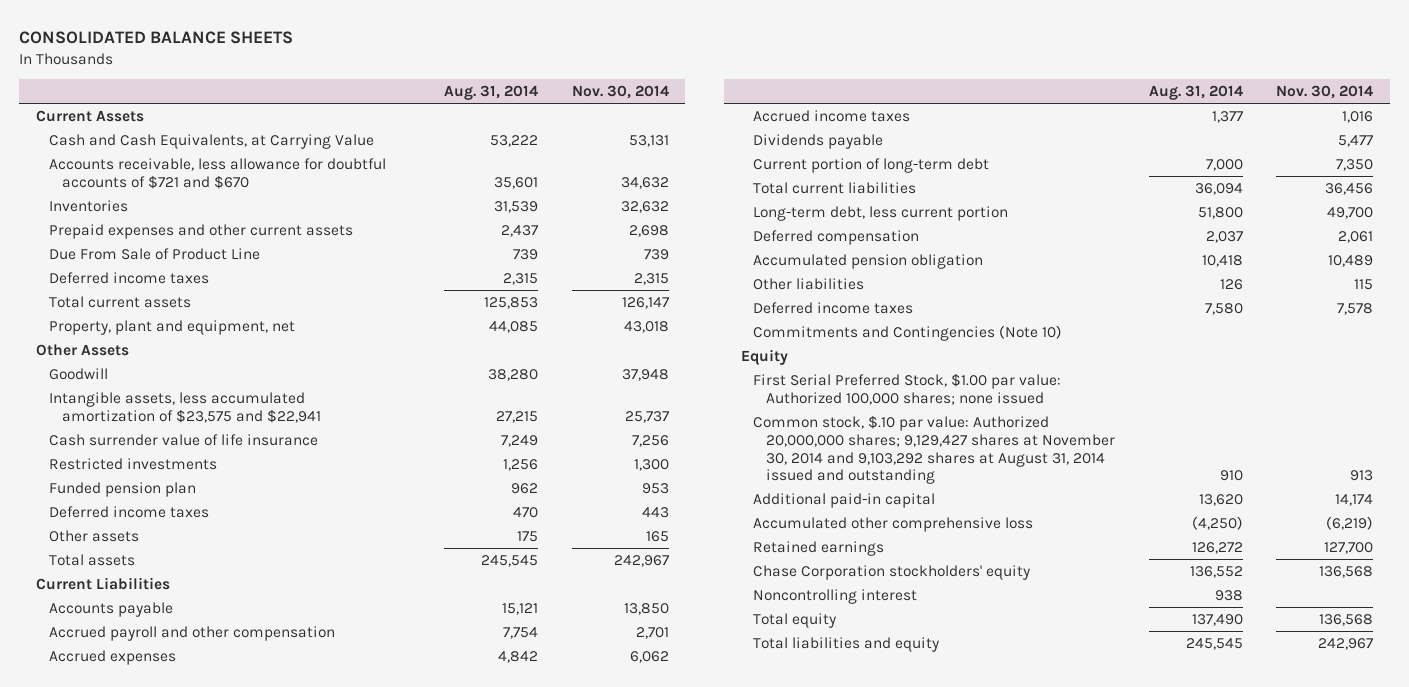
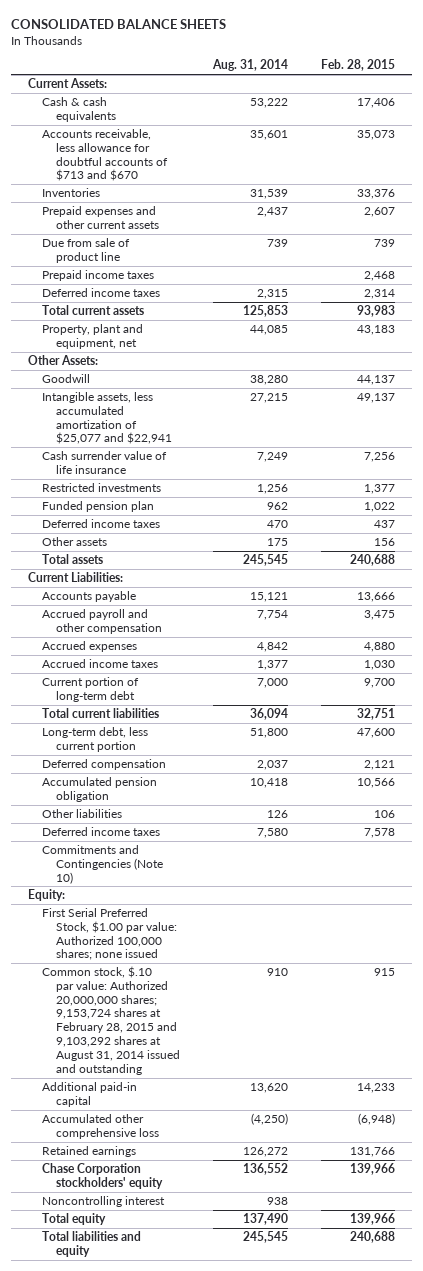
[571,85,669,100] Nov. 30, 2014 -> none
none -> [321,59,396,72] Feb. 28, 2015
[35,109,144,122] Current Assets -> [27,78,107,89] Current Assets:
[48,133,374,149] Cash and Cash Equivalents, at Carrying Value -> [42,97,117,122] Cash & cash equivalents
[48,157,386,189] Accounts receivable, less allowance for doubtful accounts of $721 and $670 -> [42,129,169,182] Accounts receivable, less allowance for doubtful accounts of $713 and $670
[48,247,260,260] Due From Sale of Product Line -> [42,238,131,263] Due from sale of product line
none -> [42,270,155,282] Prepaid income taxes
[35,343,129,356] Other Assets -> [27,355,98,366] Other Assets:
[48,391,321,423] Intangible assets, less accumulated amortization of $23,575 and $22,941 -> [42,392,173,445] Intangible assets, less accumulated amortization of $25,077 and $22,941
[35,576,170,590] Current Liabilities -> [27,572,123,583] Current Liabilities:
[753,133,884,149] Dividends payable -> none
[740,348,788,365] Equity -> [27,889,65,902] Equity:
[753,414,1116,485] Common stock, $.10 par value: Authorized 20,000,000 shares; 9,129,427 shares at November 30, 2014 and 9,103,292 shares at August 31, 2014 issued and outstanding -> [42,966,181,1075] Common stock, $.10 par value: Authorized 20,000,000 shares; 9,153,724 shares at February 28, 2015 and 9,103,292 shares at August 31, 2014 issued and outstanding

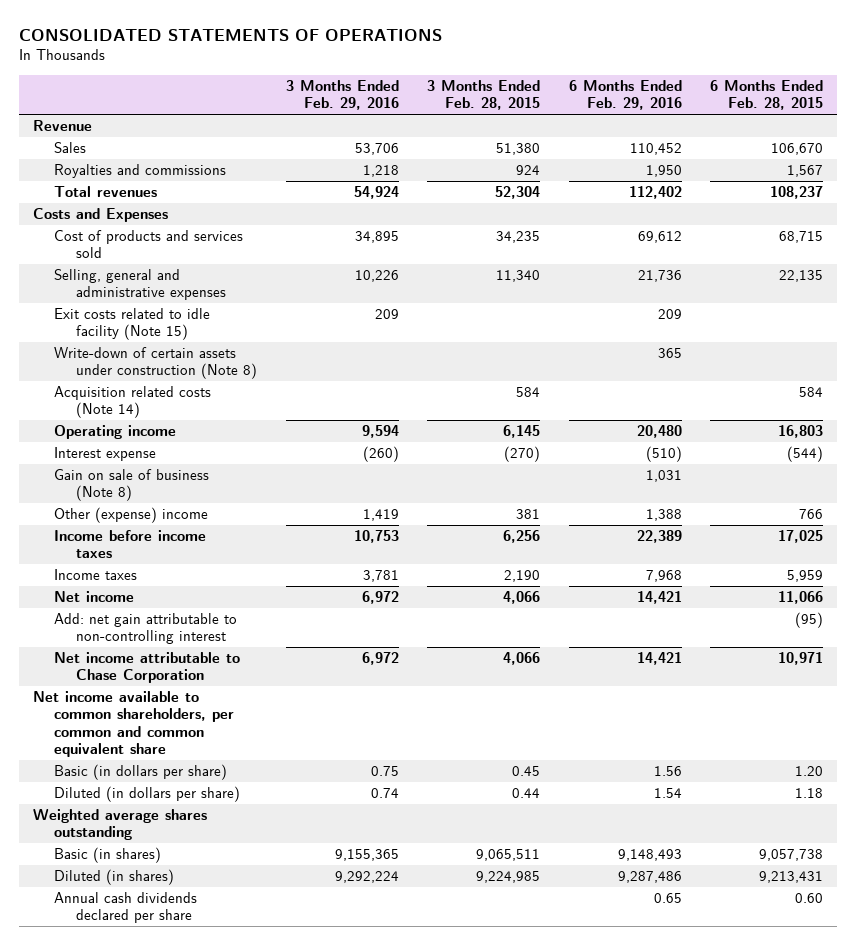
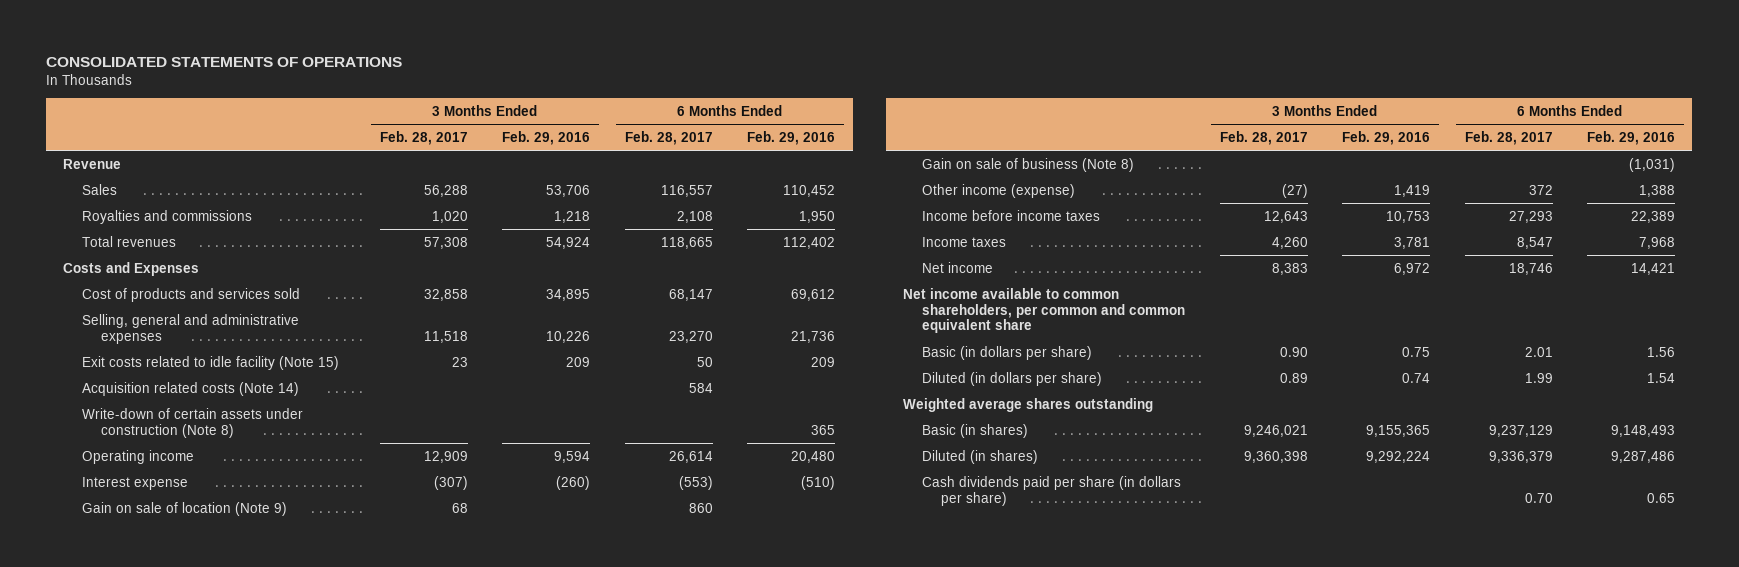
[427,79,541,111] 3 Months Ended Feb. 28, 2015 -> none
[710,79,824,111] 6 Months Ended Feb. 28, 2015 -> none
none -> [379,130,468,145] Feb. 28, 2017
none -> [624,130,713,145] Feb. 28, 2017
[54,346,258,380] Write-down of certain assets under construction (Note 8) -> [82,407,304,438] Write-down of certain assets under construction (Note 8)
none -> [82,501,288,516] Gain on sale of location (Note 9)
[645,469,682,482] 1,031 -> [1629,157,1676,172] (1,031)
[54,506,209,523] Other (expense) income -> [922,183,1076,198] Other income (expense)
[54,612,238,645] Add: net gain attributable to non-controlling interest -> none
[54,651,241,684] Net income attributable to Chase Corporation -> none
[54,891,198,924] Annual cash dividends declared per share -> none
none -> [922,475,1182,506] Cash dividends paid per share (in dollars per share)

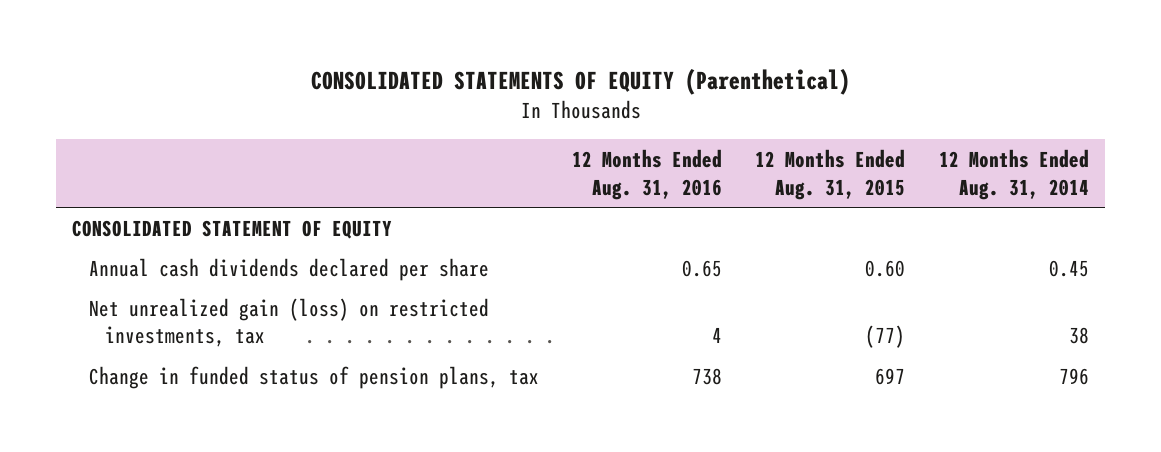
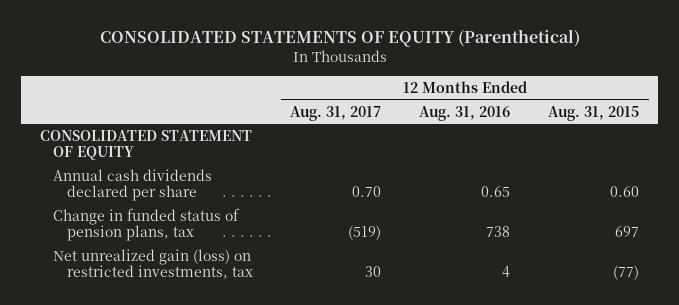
[938,148,1089,200] 12 Months Ended Aug. 31, 2014 -> none
none -> [290,105,382,121] Aug. 31, 2017
[88,297,489,348] Net unrealized gain (loss) on restricted investments, tax -> [53,248,253,280] Net unrealized gain (loss) on restricted investments, tax

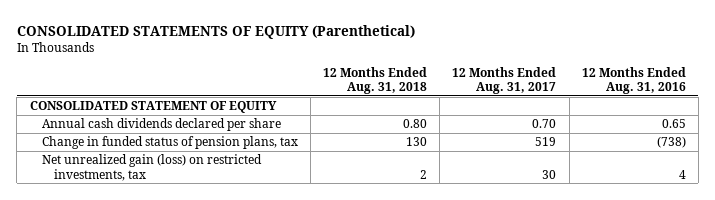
[548,105,640,121] Aug. 31, 2015 -> none
none -> [323,66,428,95] 12 Months Ended Aug. 31, 2018
[348,225,382,241] (519) -> [535,137,557,147] 519
[486,226,511,238] 738 -> [656,136,686,149] (738)

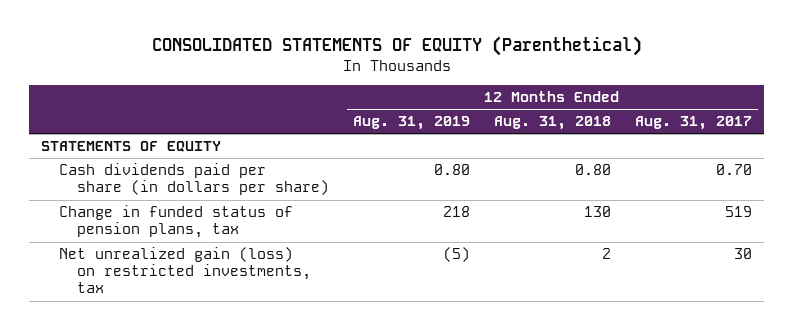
[581,66,686,95] 12 Months Ended Aug. 31, 2016 -> none
none -> [352,116,470,131] Aug. 31, 2019
[41,118,281,132] Annual cash dividends declared per share -> none
[29,101,277,114] CONSOLIDATED STATEMENT OF EQUITY -> [41,141,222,153] STATEMENTS OF EQUITY
none -> [58,163,329,196] Cash dividends paid per share (in dollars per share)

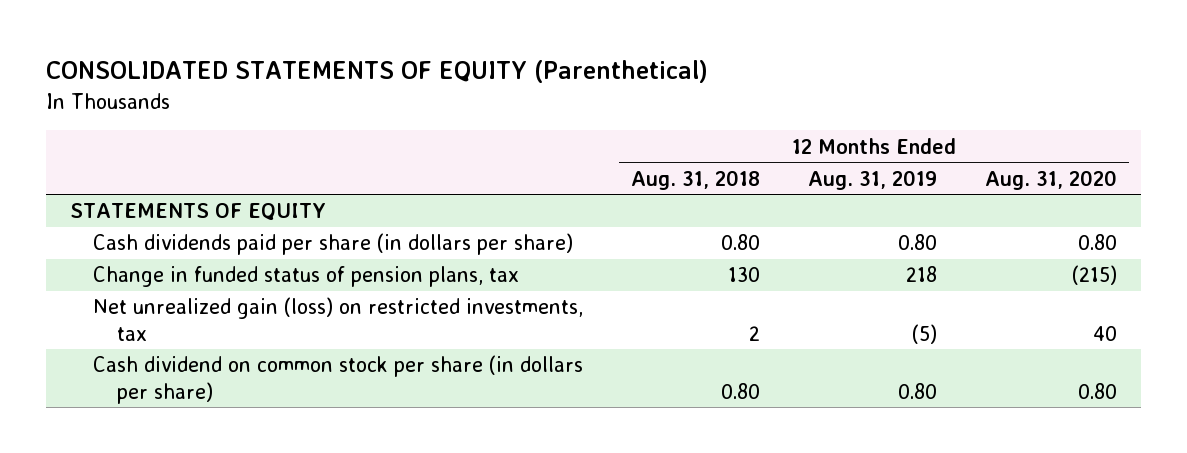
[634,116,752,131] Aug. 31, 2017 -> none
none -> [984,169,1117,190] Aug. 31, 2020
none -> [93,355,584,404] Cash dividend on common stock per share (in dollars per share)

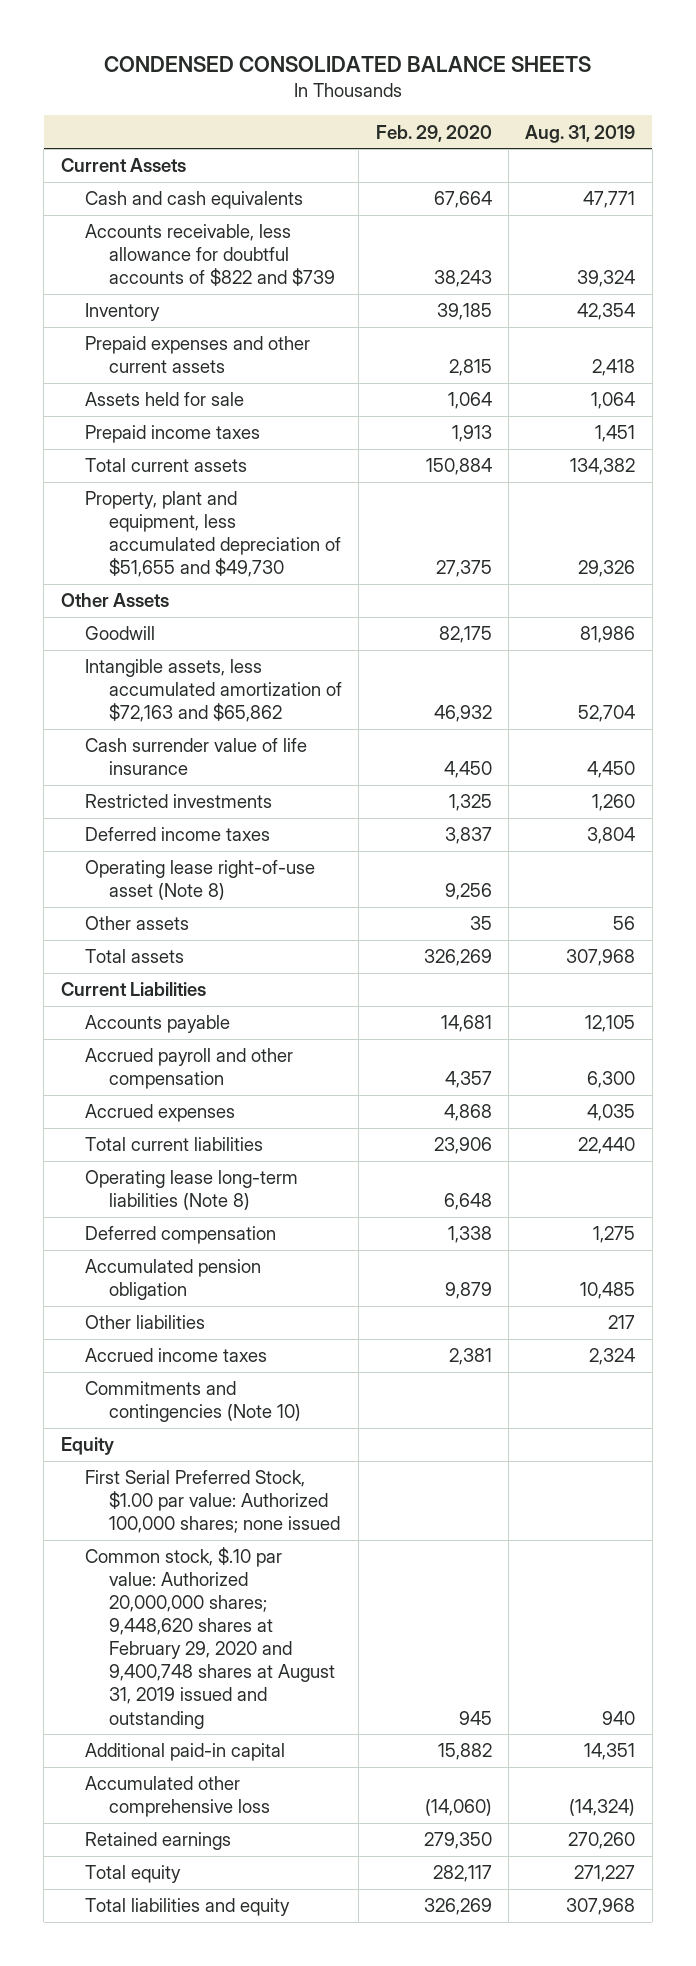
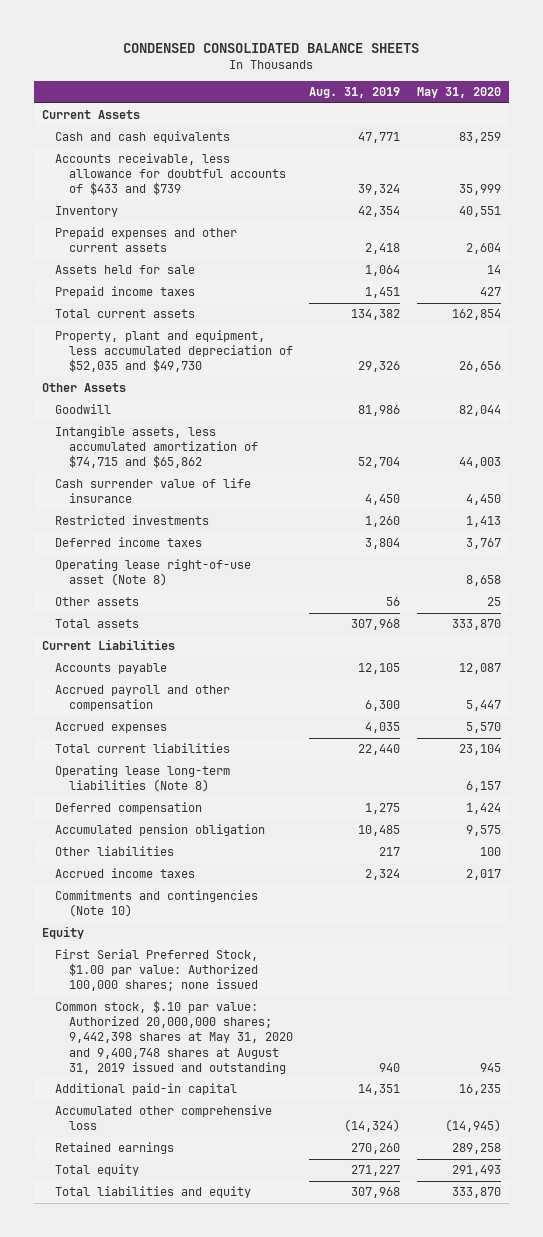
[375,124,492,142] Feb. 29, 2020 -> none
none -> [416,87,501,99] May 31, 2020
[84,224,335,287] Accounts receivable, less allowance for doubtful accounts of $822 and $739 -> [55,153,286,196] Accounts receivable, less allowance for doubtful accounts of $433 and $739
[84,491,341,578] Property, plant and equipment, less accumulated depreciation of $51,655 and $49,730 -> [55,330,293,373] Property, plant and equipment, less accumulated depreciation of $52,035 and $49,730
[84,659,342,723] Intangible assets, less accumulated amortization of $72,163 and $65,862 -> [55,426,258,469] Intangible assets, less accumulated amortization of $74,715 and $65,862
[84,1547,335,1729] Common stock, $.10 par value: Authorized 20,000,000 shares; 9,448,620 shares at February 29, 2020 and 9,400,748 shares at August 31, 2019 issued and outstanding -> [55,1000,293,1074] Common stock, $.10 par value: Authorized 20,000,000 shares; 9,442,398 shares at May 31, 2020 and 9,400,748 shares at August 31, 2019 issued and outstanding

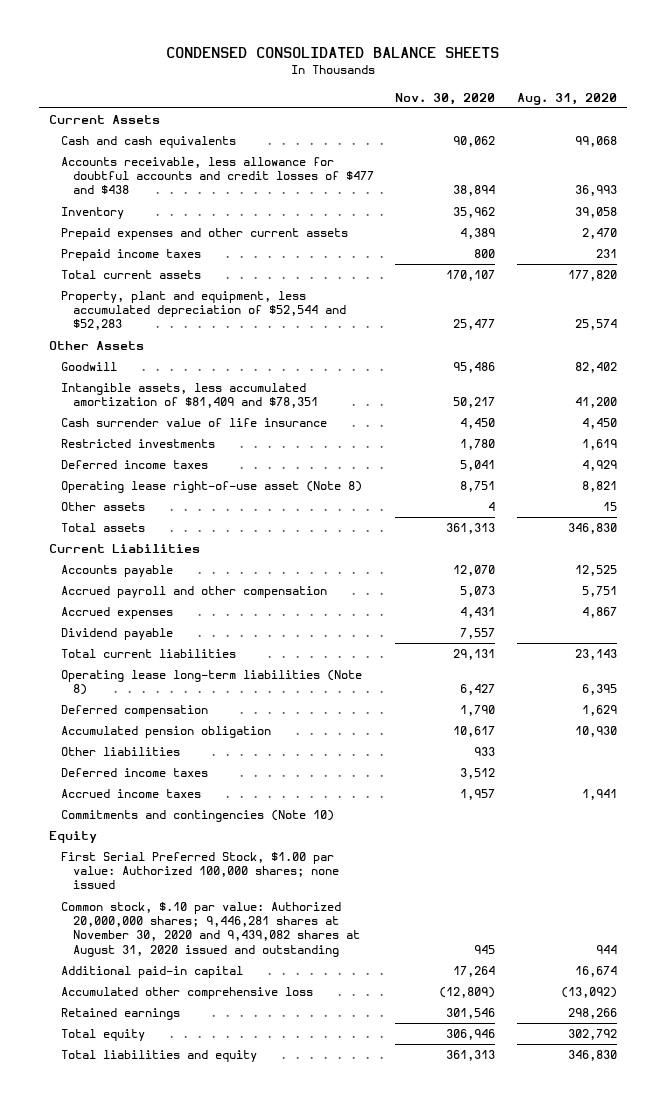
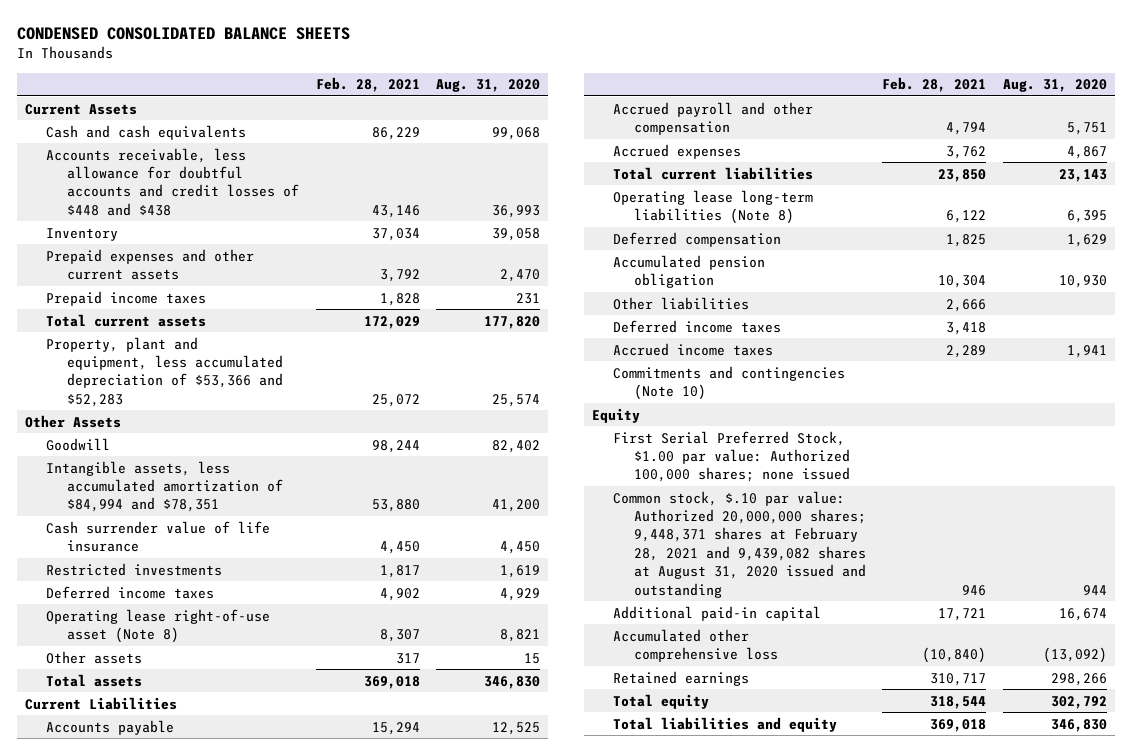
[395,92,496,105] Nov. 30, 2020 -> none
none -> [315,77,420,93] Feb. 28, 2021
[61,157,374,195] Accounts receivable, less allowance for doubtful accounts and credit losses of $477 and $438 -> [46,147,300,216] Accounts receivable, less allowance for doubtful accounts and credit losses of $448 and $438
[61,291,346,331] Property, plant and equipment, less accumulated depreciation of $52,544 and $52,283 -> [46,336,284,407] Property, plant and equipment, less accumulated depreciation of $53,366 and $52,283
[61,383,318,409] Intangible assets, less accumulated amortization of $81,409 and $78,351 -> [46,460,284,513] Intangible assets, less accumulated amortization of $84,994 and $78,351
[61,628,174,641] Dividend payable -> none
[61,902,360,957] Common stock, $.10 par value: Authorized 20,000,000 shares; 9,446,281 shares at November 30, 2020 and 9,439,082 shares at August 31, 2020 issued and outstanding -> [612,490,866,598] Common stock, $.10 par value: Authorized 20,000,000 shares; 9,448,371 shares at February 28, 2021 and 9,439,082 shares at August 31, 2020 issued and outstanding

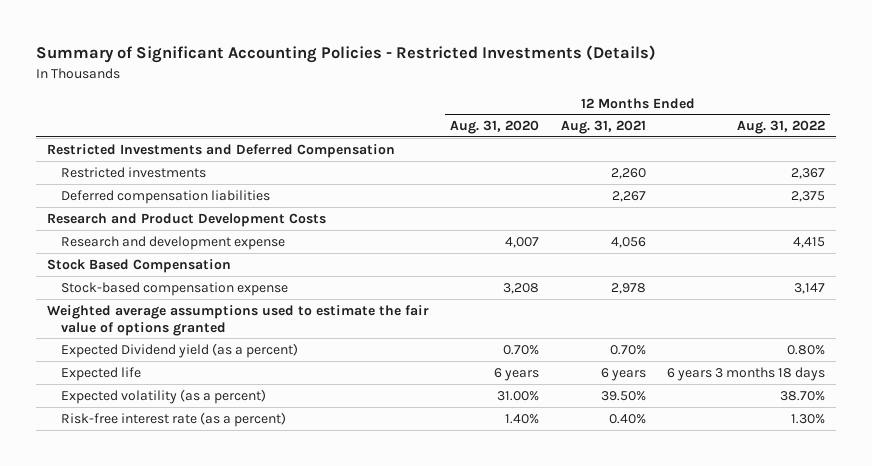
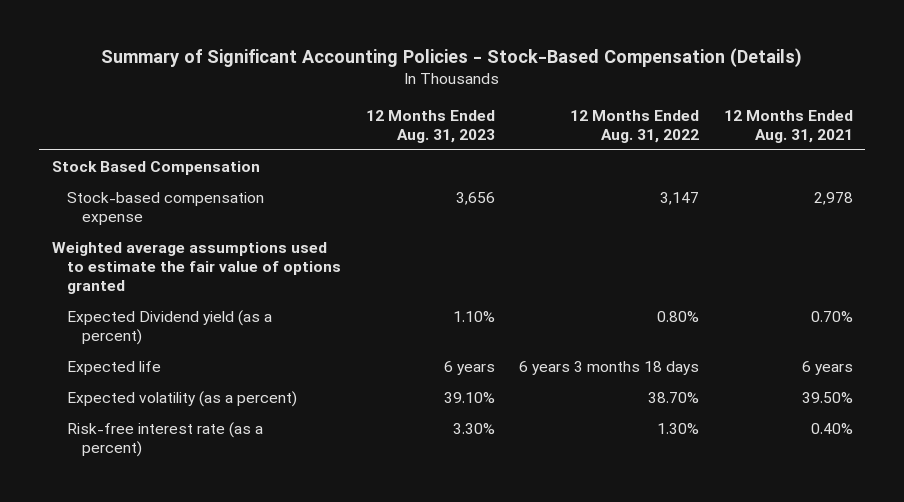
[36,45,657,64] Summary of Significant Accounting Policies - Restricted Investments (Details) -> [101,48,803,68] Summary of Significant Accounting Policies - Stock-Based Compensation (Details)
[450,120,540,135] Aug. 31, 2020 -> none
none -> [365,109,495,143] 12 Months Ended Aug. 31, 2023
[46,143,395,158] Restricted Investments and Deferred Compensation -> none
[61,166,207,178] Restricted investments -> none
[61,189,271,204] Deferred compensation liabilities -> none
[46,212,326,227] Research and Product Development Costs -> none
[61,235,286,250] Research and development expense -> none

